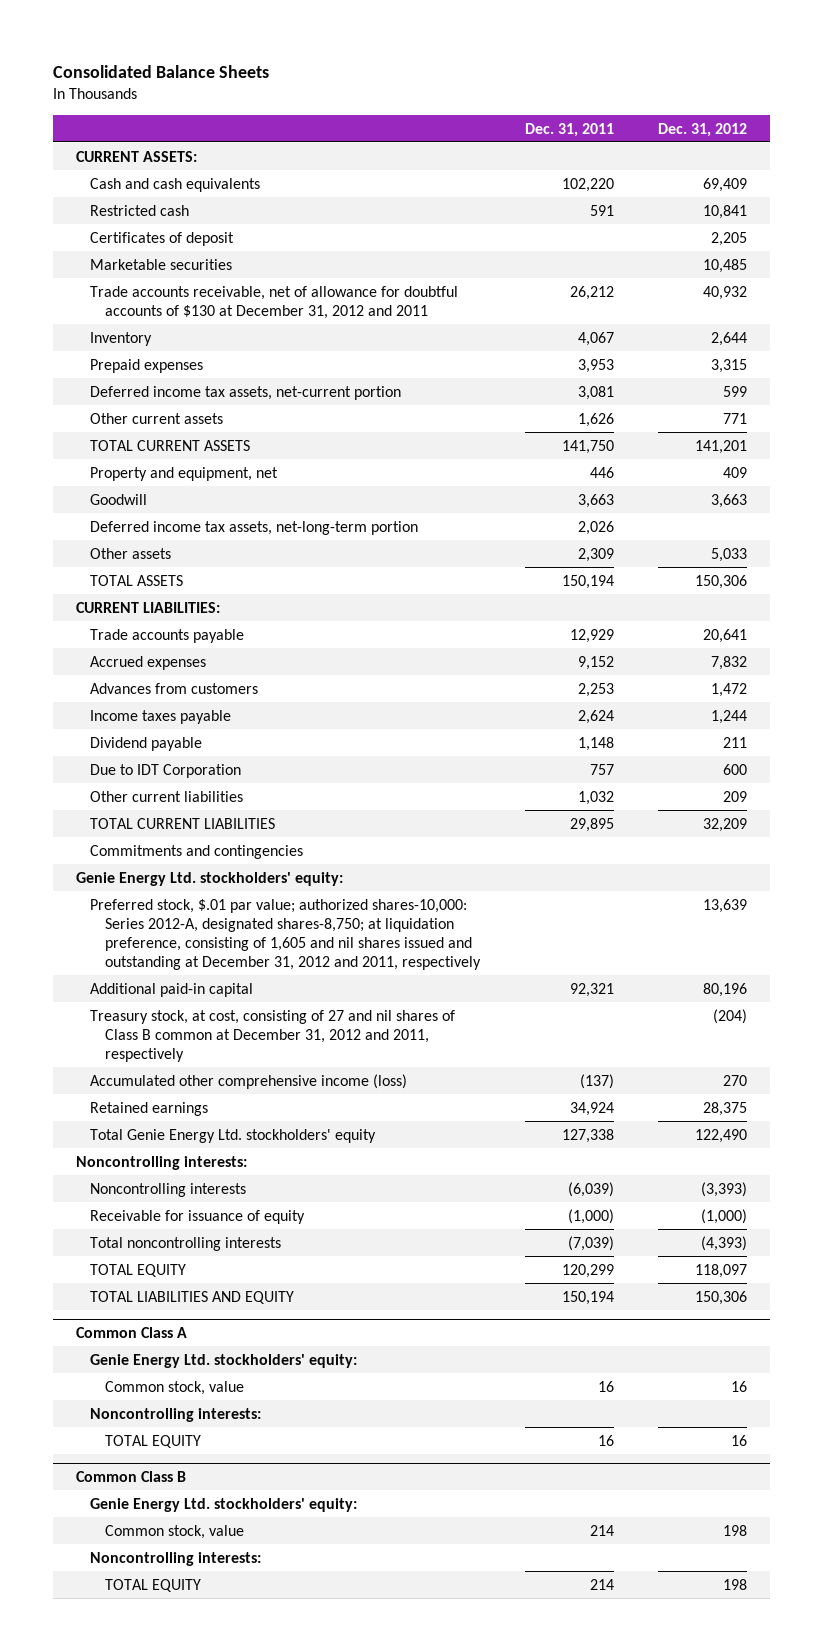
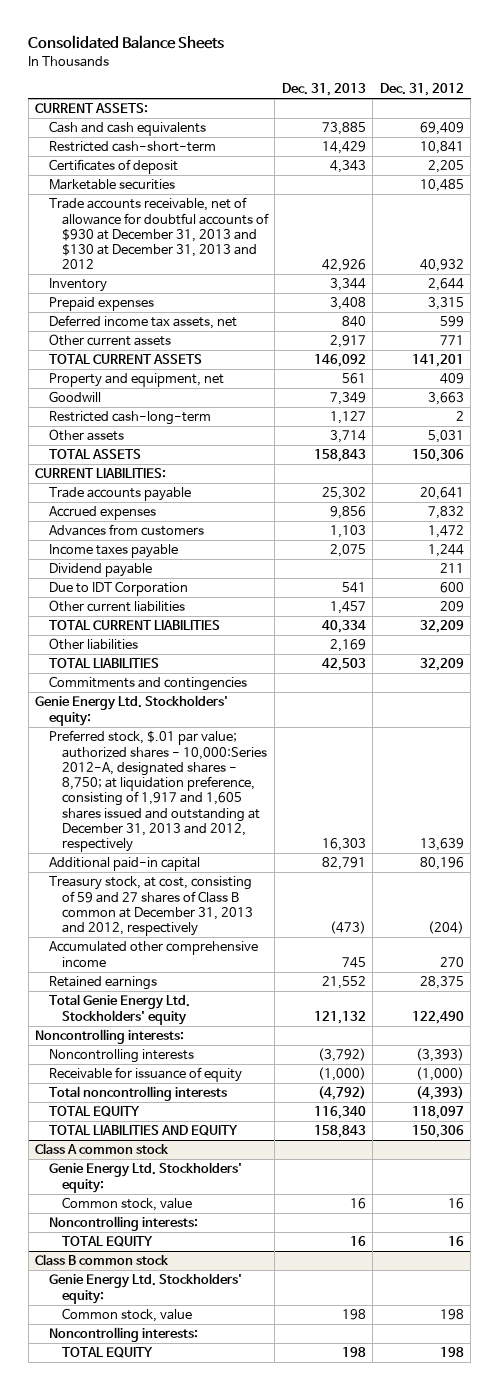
[524,122,614,137] Dec. 31, 2011 -> none
none -> [281,83,366,97] Dec. 31, 2013
[90,204,190,216] Restricted cash -> [48,141,216,153] Restricted cash-short-term
[90,285,459,319] Trade accounts receivable, net of allowance for doubtful accounts of $130 at December 31, 2012 and 2011 -> [48,197,269,270] Trade accounts receivable, net of allowance for doubtful accounts of $930 at December 31, 2013 and $130 at December 31, 2013 and 2012
[90,385,402,400] Deferred income tax assets, net-current portion -> [48,315,237,330] Deferred income tax assets, net
[90,520,419,535] Deferred income tax assets, net-long-term portion -> none
none -> [48,411,211,426] Restricted cash-long-term
[711,547,748,562] 5,033 -> [427,430,464,444] 5,031
none -> [48,638,138,651] Other liabilities
none -> [48,658,159,669] TOTAL LIABILITIES
[75,871,343,886] Genie Energy Ltd. stockholders' equity: -> [35,695,229,726] Genie Energy Ltd. Stockholders' equity:
[90,898,481,971] Preferred stock, $.01 par value; authorized shares-10,000: Series 2012-A, designated shares-8,750; at liquidation preference, consisting of 1,605 and nil shares issued and outstanding at December 31, 2012 and 2011, respectively -> [48,730,267,853] Preferred stock, $.01 par value; authorized shares - 10,000:Series 2012-A, designated shares - 8,750; at liquidation preference, consisting of 1,917 and 1,605 shares issued and outstanding at December 31, 2013 and 2012, respectively
[90,1009,456,1062] Treasury stock, at cost, consisting of 27 and nil shares of Class B common at December 31, 2012 and 2011, respectively -> [48,876,253,937] Treasury stock, at cost, consisting of 59 and 27 shares of Class B common at December 31, 2013 and 2012, respectively
[90,1073,408,1089] Accumulated other comprehensive income (loss) -> [48,941,258,968] Accumulated other comprehensive income
[90,1128,377,1143] Total Genie Energy Ltd. stockholders' equity -> [48,994,190,1025] Total Genie Energy Ltd. Stockholders' equity
[75,1327,187,1339] Common Class A -> [35,1143,170,1155] Class A common stock
[90,1353,358,1368] Genie Energy Ltd. stockholders' equity: -> [48,1162,242,1193] Genie Energy Ltd. Stockholders' equity:
[75,1471,186,1483] Common Class B -> [35,1254,170,1266] Class B common stock
[90,1497,358,1512] Genie Energy Ltd. stockholders' equity: -> [48,1273,242,1304] Genie Energy Ltd. Stockholders' equity:

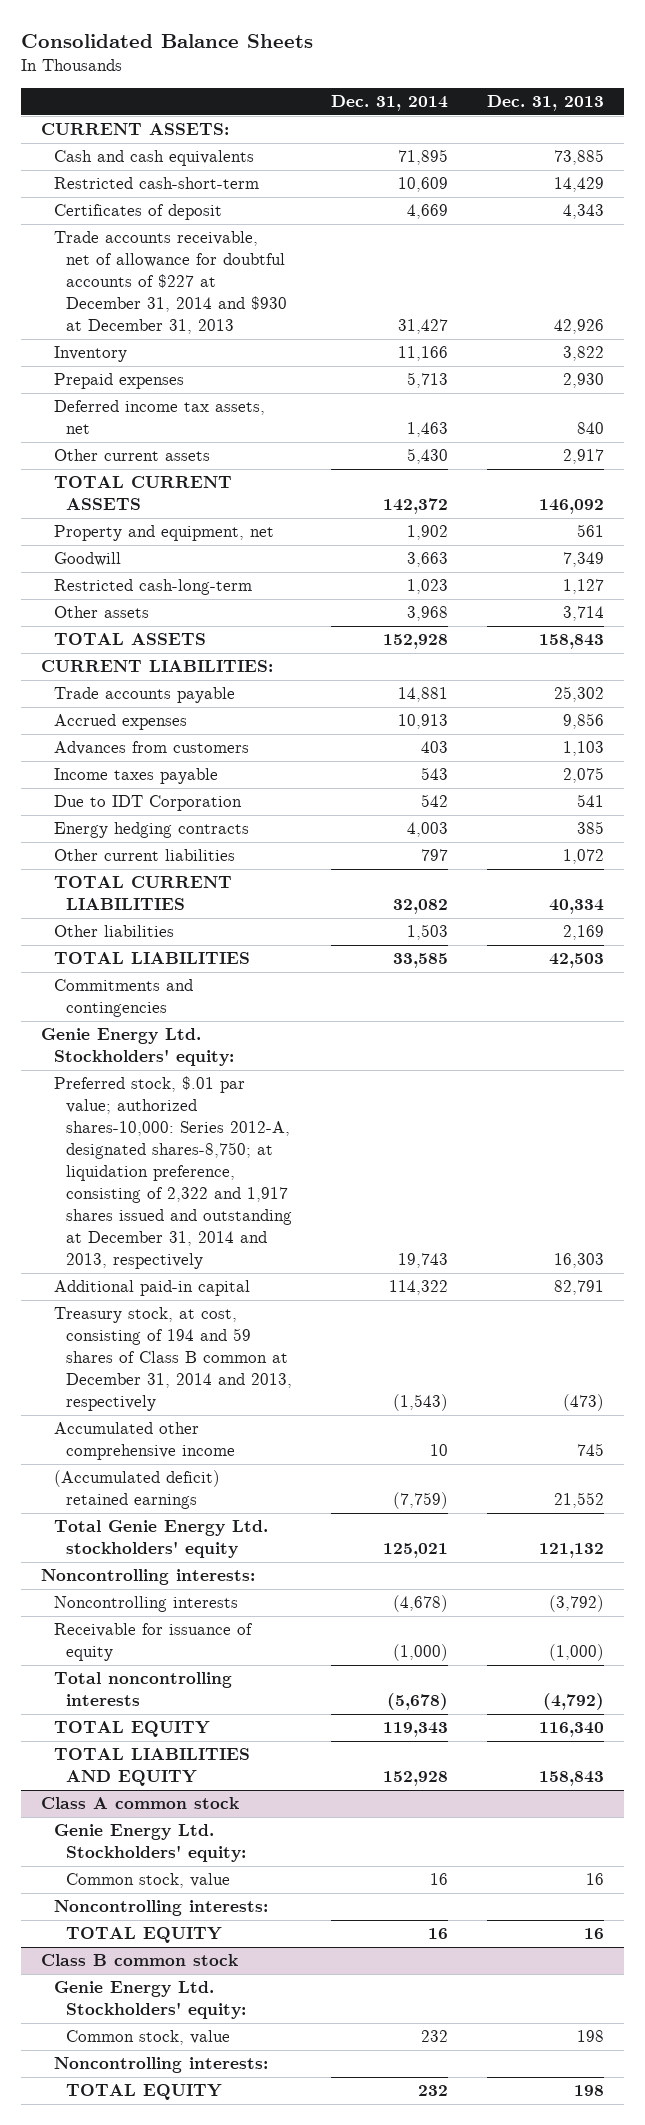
[379,83,464,97] Dec. 31, 2012 -> none
none -> [331,95,449,112] Dec. 31, 2014
[48,179,175,191] Marketable securities -> none
[48,197,269,270] Trade accounts receivable, net of allowance for doubtful accounts of $930 at December 31, 2013 and $130 at December 31, 2013 and 2012 -> [53,231,288,335] Trade accounts receivable, net of allowance for doubtful accounts of $227 at December 31, 2014 and $930 at December 31, 2013
[329,278,366,292] 3,344 -> [563,346,605,362] 3,822
[329,297,366,311] 3,408 -> [563,373,605,389] 2,930
[48,563,152,578] Dividend payable -> none
none -> [53,822,249,839] Energy hedging contracts
[329,601,366,615] 1,457 -> [563,849,605,865] 1,072
[48,730,267,853] Preferred stock, $.01 par value; authorized shares - 10,000:Series 2012-A, designated shares - 8,750; at liquidation preference, consisting of 1,917 and 1,605 shares issued and outstanding at December 31, 2013 and 2012, respectively -> [53,1076,293,1270] Preferred stock, $.01 par value; authorized shares-10,000: Series 2012-A, designated shares-8,750; at liquidation preference, consisting of 2,322 and 1,917 shares issued and outstanding at December 31, 2014 and 2013, respectively
[48,876,253,937] Treasury stock, at cost, consisting of 59 and 27 shares of Class B common at December 31, 2013 and 2012, respectively -> [53,1307,293,1412] Treasury stock, at cost, consisting of 194 and 59 shares of Class B common at December 31, 2014 and 2013, respectively
[48,976,157,991] Retained earnings -> [53,1470,220,1510] (Accumulated deficit) retained earnings
[48,994,190,1025] Total Genie Energy Ltd. Stockholders' equity -> [53,1520,268,1559] Total Genie Energy Ltd. stockholders' equity

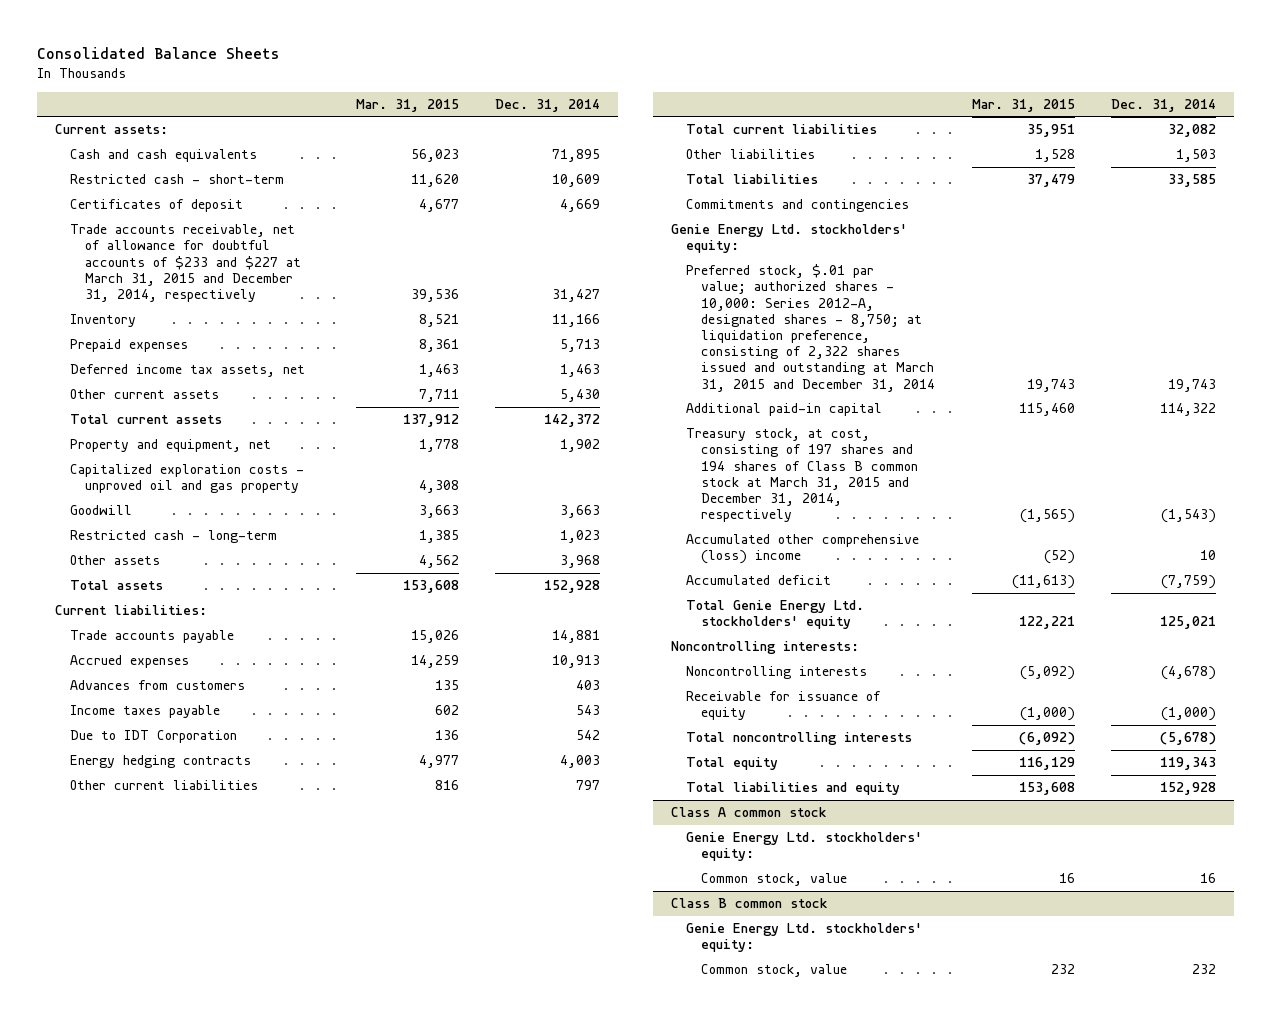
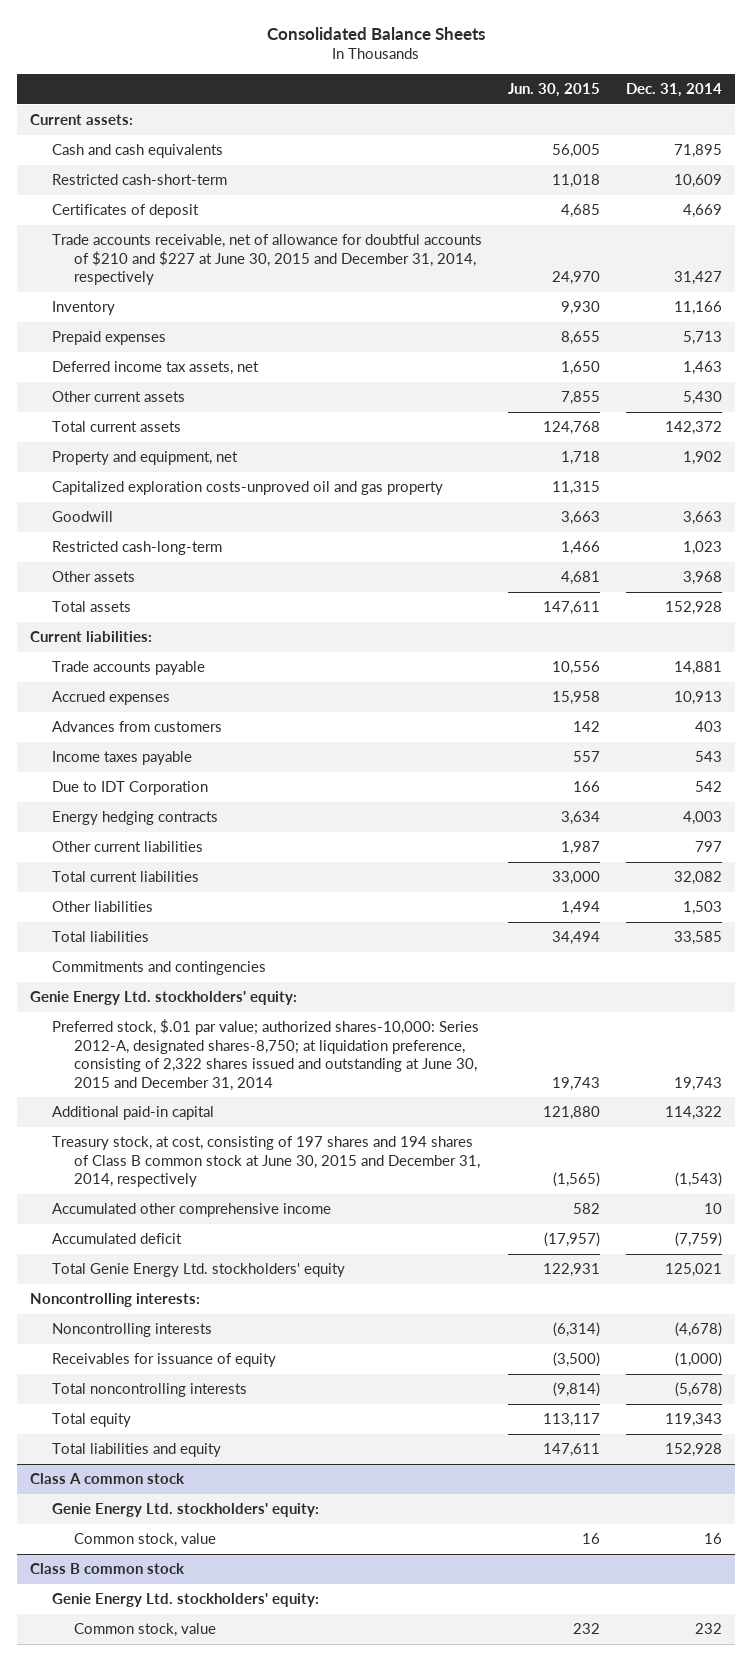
[355,98,459,112] Mar. 31, 2015 -> none
none -> [507,83,600,98] Jun. 30, 2015
[70,174,285,185] Restricted cash - short-term -> [52,174,228,186] Restricted cash-short-term
[70,224,302,303] Trade accounts receivable, net of allowance for doubtful accounts of $233 and $227 at March 31, 2015 and December 31, 2014, respectively -> [52,234,483,286] Trade accounts receivable, net of allowance for doubtful accounts of $210 and $227 at June 30, 2015 and December 31, 2014, respectively
[70,464,305,494] Capitalized exploration costs - unproved oil and gas property -> [52,481,444,496] Capitalized exploration costs-unproved oil and gas property
[70,530,278,544] Restricted cash - long-term -> [52,541,223,556] Restricted cash-long-term
[686,264,936,392] Preferred stock, $.01 par value; authorized shares - 10,000: Series 2012-A, designated shares - 8,750; at liquidation preference, consisting of 2,322 shares issued and outstanding at March 31, 2015 and December 31, 2014 -> [52,1019,480,1091] Preferred stock, $.01 par value; authorized shares-10,000: Series 2012-A, designated shares-8,750; at liquidation preference, consisting of 2,322 shares issued and outstanding at June 30, 2015 and December 31, 2014
[686,428,919,523] Treasury stock, at cost, consisting of 197 shares and 194 shares of Class B common stock at March 31, 2015 and December 31, 2014, respectively -> [52,1136,481,1188] Treasury stock, at cost, consisting of 197 shares and 194 shares of Class B common stock at June 30, 2015 and December 31, 2014, respectively
[686,534,920,565] Accumulated other comprehensive (loss) income -> [52,1203,332,1218] Accumulated other comprehensive income
[686,691,882,721] Receivable for issuance of equity -> [52,1353,277,1368] Receivables for issuance of equity

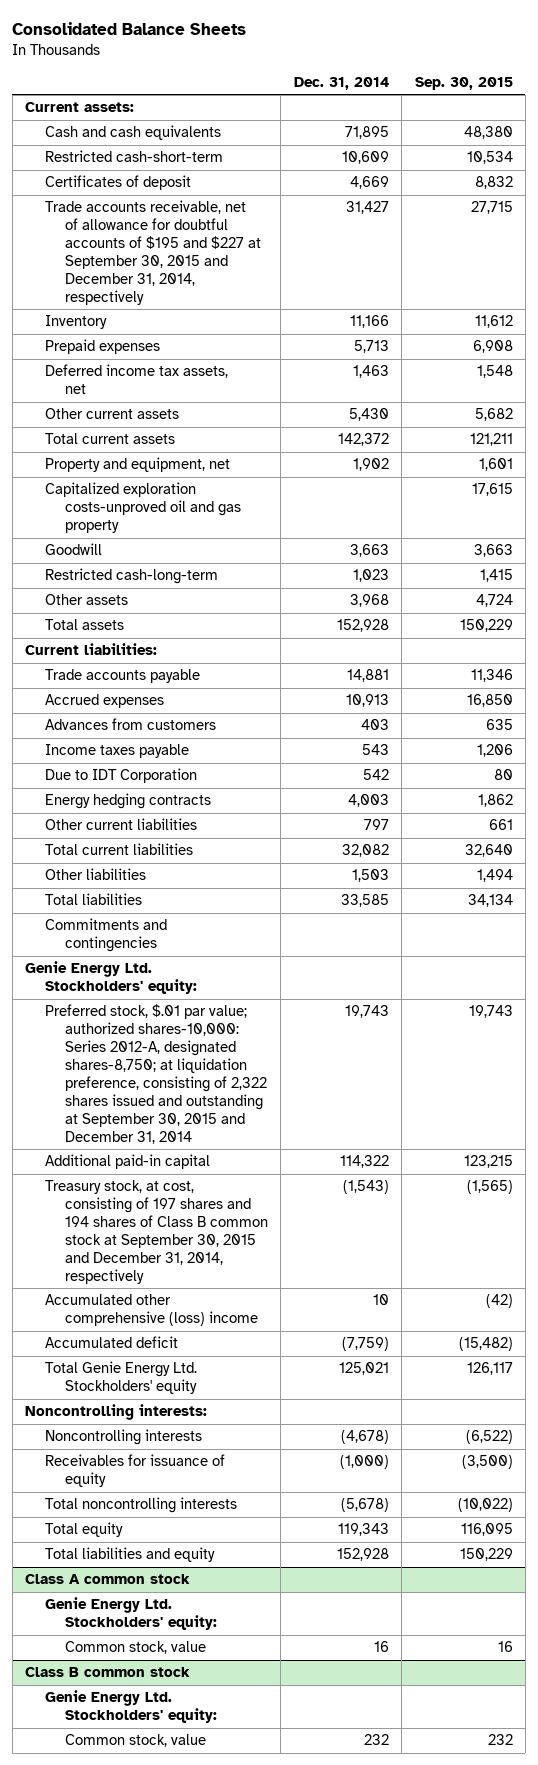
[507,83,600,98] Jun. 30, 2015 -> none
none -> [414,76,513,90] Sep. 30, 2015
[52,234,483,286] Trade accounts receivable, net of allowance for doubtful accounts of $210 and $227 at June 30, 2015 and December 31, 2014, respectively -> [45,200,262,305] Trade accounts receivable, net of allowance for doubtful accounts of $195 and $227 at September 30, 2015 and December 31, 2014, respectively
[29,991,297,1006] Genie Energy Ltd. stockholders' equity: -> [25,961,198,995] Genie Energy Ltd. Stockholders' equity:
[52,1019,480,1091] Preferred stock, $.01 par value; authorized shares-10,000: Series 2012-A, designated shares-8,750; at liquidation preference, consisting of 2,322 shares issued and outstanding at June 30, 2015 and December 31, 2014 -> [45,1004,268,1144] Preferred stock, $.01 par value; authorized shares-10,000: Series 2012-A, designated shares-8,750; at liquidation preference, consisting of 2,322 shares issued and outstanding at September 30, 2015 and December 31, 2014
[52,1136,481,1188] Treasury stock, at cost, consisting of 197 shares and 194 shares of Class B common stock at June 30, 2015 and December 31, 2014, respectively -> [45,1180,269,1284] Treasury stock, at cost, consisting of 197 shares and 194 shares of Class B common stock at September 30, 2015 and December 31, 2014, respectively
[52,1203,332,1218] Accumulated other comprehensive income -> [45,1294,259,1327] Accumulated other comprehensive (loss) income
[52,1263,346,1278] Total Genie Energy Ltd. stockholders' equity -> [45,1361,198,1395] Total Genie Energy Ltd. Stockholders' equity
[52,1503,320,1518] Genie Energy Ltd. stockholders' equity: -> [45,1597,218,1631] Genie Energy Ltd. Stockholders' equity:
[52,1593,320,1608] Genie Energy Ltd. stockholders' equity: -> [45,1690,218,1724] Genie Energy Ltd. Stockholders' equity:

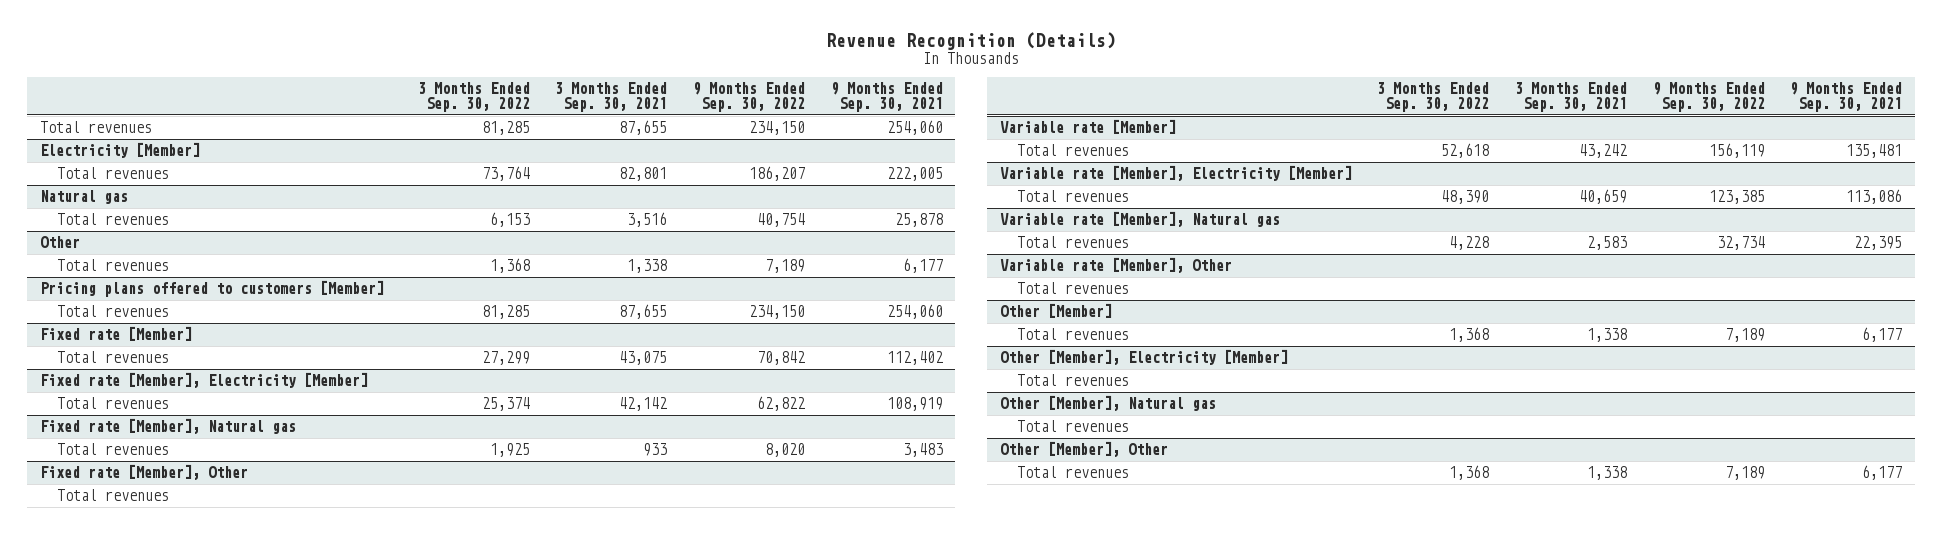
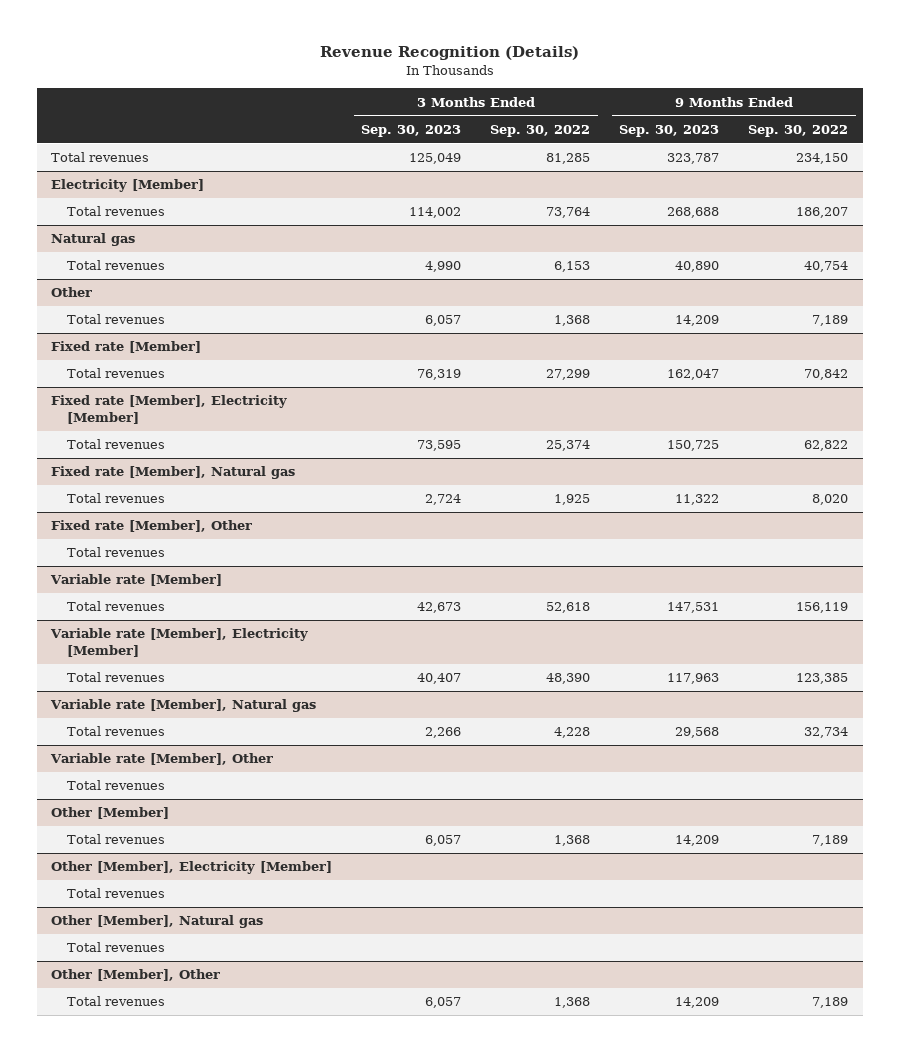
[555,81,668,112] 3 Months Ended Sep. 30, 2021 -> none
[830,81,943,112] 9 Months Ended Sep. 30, 2021 -> none
none -> [361,125,462,138] Sep. 30, 2023
none -> [619,125,720,138] Sep. 30, 2023
[40,280,385,298] Pricing plans offered to customers [Member] -> none
[57,305,170,318] Total revenues -> none

